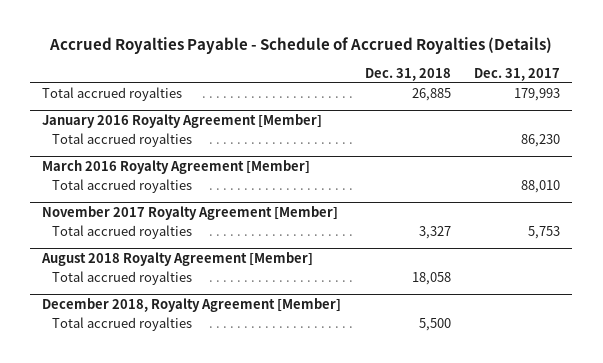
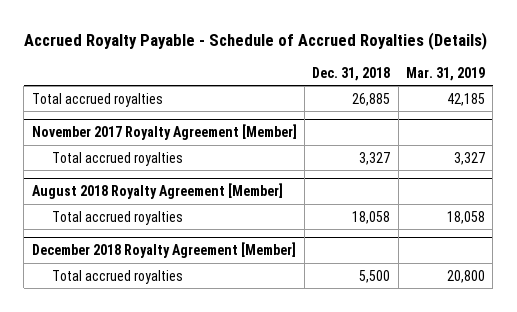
[49,37,553,55] Accrued Royalties Payable - Schedule of Accrued Royalties (Details) -> [23,32,487,51] Accrued Royalty Payable - Schedule of Accrued Royalties (Details)
[474,67,561,81] Dec. 31, 2017 -> none
none -> [405,66,485,81] Mar. 31, 2019
[42,114,323,129] January 2016 Royalty Agreement [Member] -> none
[52,133,193,148] Total accrued royalties -> none
[42,160,311,175] March 2016 Royalty Agreement [Member] -> none
[52,179,193,194] Total accrued royalties -> none
[42,298,342,313] December 2018, Royalty Agreement [Member] -> [31,242,296,259] December 2018 Royalty Agreement [Member]

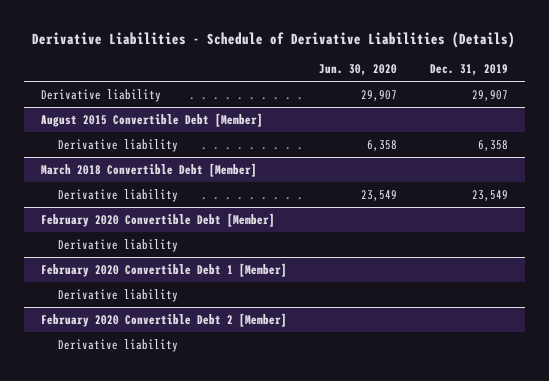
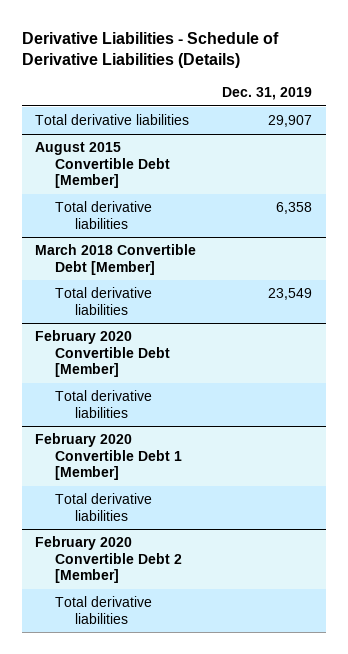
[319,64,398,77] Jun. 30, 2020 -> none
[40,88,161,102] Derivative liability -> [35,114,190,126] Total derivative liabilities
[58,138,179,152] Derivative liability -> [55,201,153,229] Total derivative liabilities
[58,188,179,202] Derivative liability -> [55,287,153,315] Total derivative liabilities
[58,238,179,252] Derivative liability -> [55,390,153,418] Total derivative liabilities
[58,288,179,302] Derivative liability -> [55,493,153,521] Total derivative liabilities
[58,338,179,352] Derivative liability -> [55,596,153,624] Total derivative liabilities

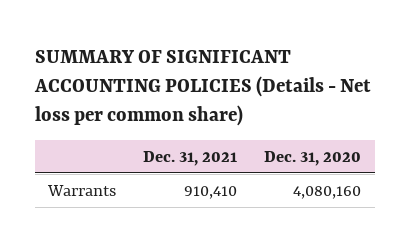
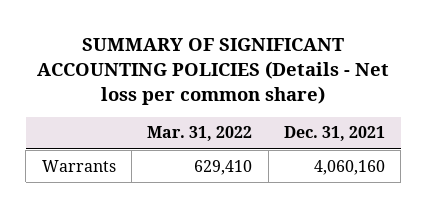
[264,150,362,166] Dec. 31, 2020 -> none
none -> [147,126,253,142] Mar. 31, 2022
[184,185,238,199] 910,410 -> [314,159,386,175] 4,060,160

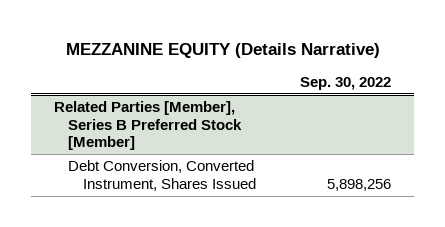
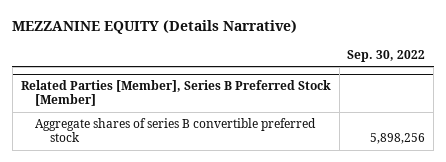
[68,160,256,191] Debt Conversion, Converted Instrument, Shares Issued -> [35,117,317,143] Aggregate shares of series B convertible preferred stock

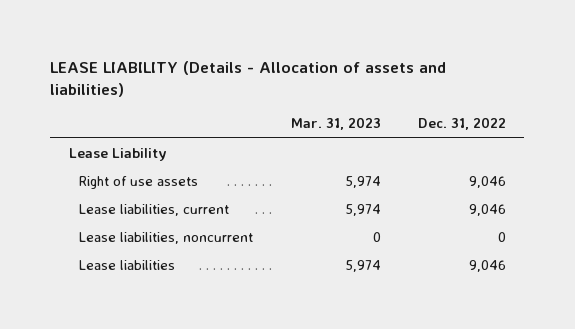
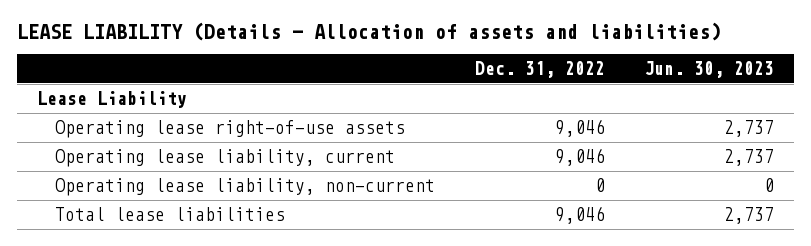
[290,117,381,131] Mar. 31, 2023 -> none
none -> [644,60,775,78] Jun. 30, 2023
[79,175,199,189] Right of use assets -> [55,120,406,139] Operating lease right-of-use assets
[79,203,230,216] Lease liabilities, current -> [55,149,396,168] Operating lease liability, current
[79,231,254,244] Lease liabilities, noncurrent -> [55,178,436,197] Operating lease liability, non-current
[79,259,176,270] Lease liabilities -> [55,207,286,222] Total lease liabilities

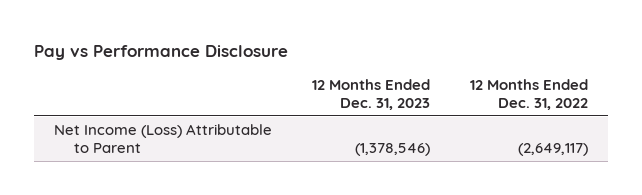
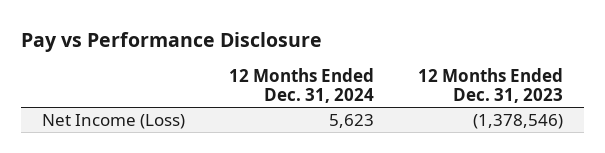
[470,78,589,111] 12 Months Ended Dec. 31, 2022 -> none
none -> [229,67,375,104] 12 Months Ended Dec. 31, 2024
[53,124,272,154] Net Income (Loss) Attributable to Parent -> [42,114,186,130] Net Income (Loss)

